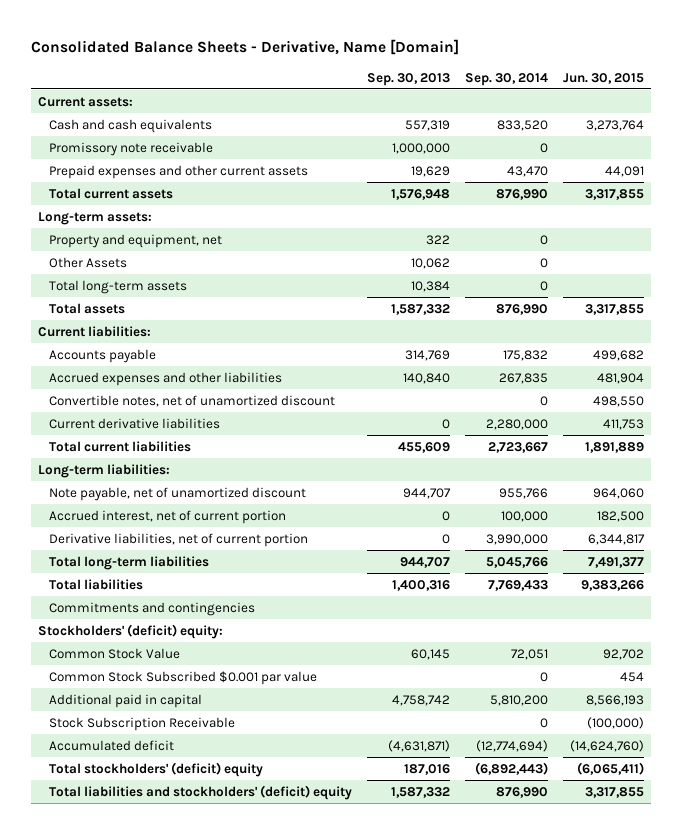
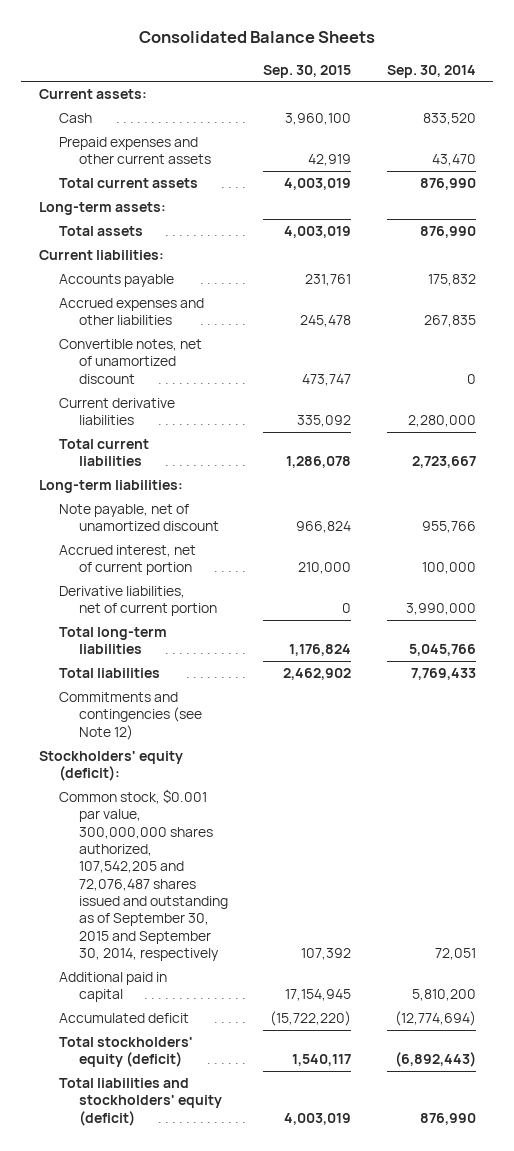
[31,39,460,56] Consolidated Balance Sheets - Derivative, Name [Domain] -> [139,31,376,44] Consolidated Balance Sheets
[367,72,451,86] Sep. 30, 2013 -> none
[562,72,644,84] Jun. 30, 2015 -> none
none -> [263,64,352,78] Sep. 30, 2015
[49,141,214,156] Promissory note receivable -> none
[49,118,213,133] Cash and cash equivalents -> [58,113,92,124] Cash
[49,233,223,248] Property and equipment, net -> none
[49,256,128,268] Other Assets -> none
[49,279,188,294] Total long-term assets -> none
[49,670,318,685] Common Stock Subscribed $0.001 par value -> none
[49,601,256,616] Commitments and contingencies -> [58,692,203,740] Commitments and contingencies (see Note 12)
[38,623,224,639] Stockholders' (deficit) equity: -> [38,751,183,782] Stockholders' equity (deficit):
[49,647,181,659] Common Stock Value -> [58,789,229,962] Common stock, $0.001 par value, 300,000,000 shares authorized, 107,542,205 and 72,076,487 shares issued and outstanding as of September 30, 2015 and September 30, 2014, respectively
[49,716,236,731] Stock Subscription Receivable -> none
[49,761,264,777] Total stockholders' (deficit) equity -> [58,1037,193,1068] Total stockholders' equity (deficit)
[49,784,353,800] Total liabilities and stockholders' (deficit) equity -> [58,1078,223,1126] Total liabilities and stockholders' equity (deficit)

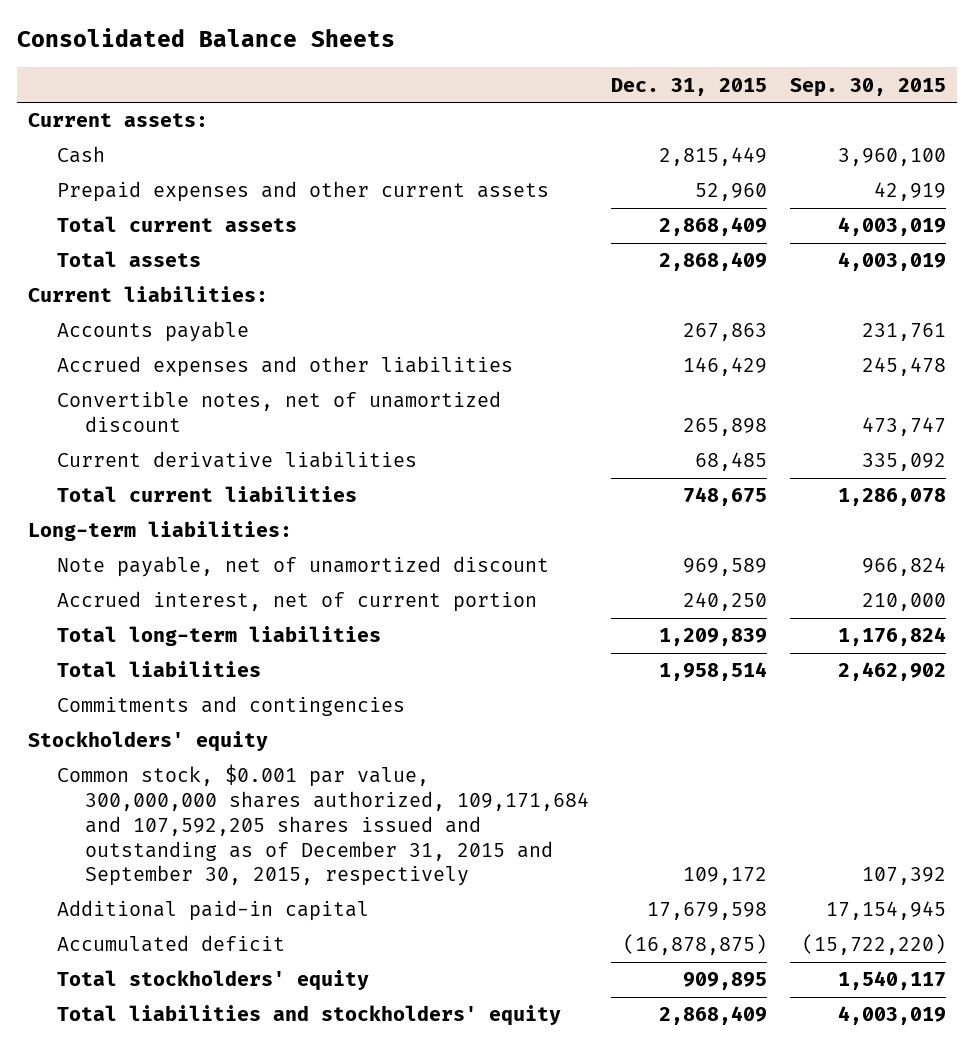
[386,64,476,78] Sep. 30, 2014 -> none
none -> [611,77,768,96] Dec. 31, 2015
[38,202,166,216] Long-term assets: -> none
[58,586,218,617] Derivative liabilities, net of current portion -> none
[58,692,203,740] Commitments and contingencies (see Note 12) -> [56,696,405,717] Commitments and contingencies
[38,751,183,782] Stockholders' equity (deficit): -> [27,731,268,753] Stockholders' equity
[58,789,229,962] Common stock, $0.001 par value, 300,000,000 shares authorized, 107,542,205 and 72,076,487 shares issued and outstanding as of September 30, 2015 and September 30, 2014, respectively -> [56,764,590,887] Common stock, $0.001 par value, 300,000,000 shares authorized, 109,171,684 and 107,592,205 shares issued and outstanding as of December 31, 2015 and September 30, 2015, respectively
[58,972,167,1003] Additional paid in capital -> [56,900,369,922] Additional paid-in capital
[58,1037,193,1068] Total stockholders' equity (deficit) -> [56,970,369,992] Total stockholders' equity
[58,1078,223,1126] Total liabilities and stockholders' equity (deficit) -> [56,1005,561,1027] Total liabilities and stockholders' equity

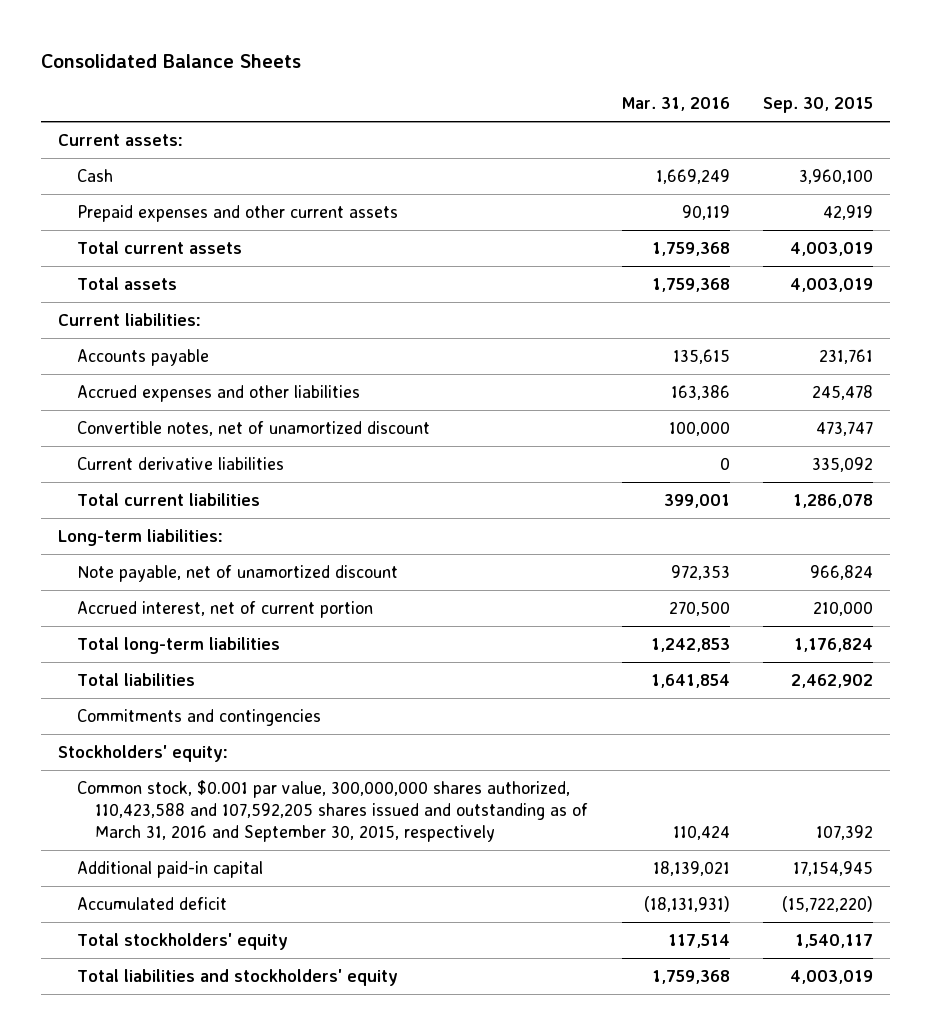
[611,77,768,96] Dec. 31, 2015 -> none
none -> [621,97,730,112] Mar. 31, 2016
[27,731,268,753] Stockholders' equity -> [58,744,229,762] Stockholders' equity:
[56,764,590,887] Common stock, $0.001 par value, 300,000,000 shares authorized, 109,171,684 and 107,592,205 shares issued and outstanding as of December 31, 2015 and September 30, 2015, respectively -> [76,779,589,842] Common stock, $0.001 par value, 300,000,000 shares authorized, 110,423,588 and 107,592,205 shares issued and outstanding as of March 31, 2016 and September 30, 2015, respectively

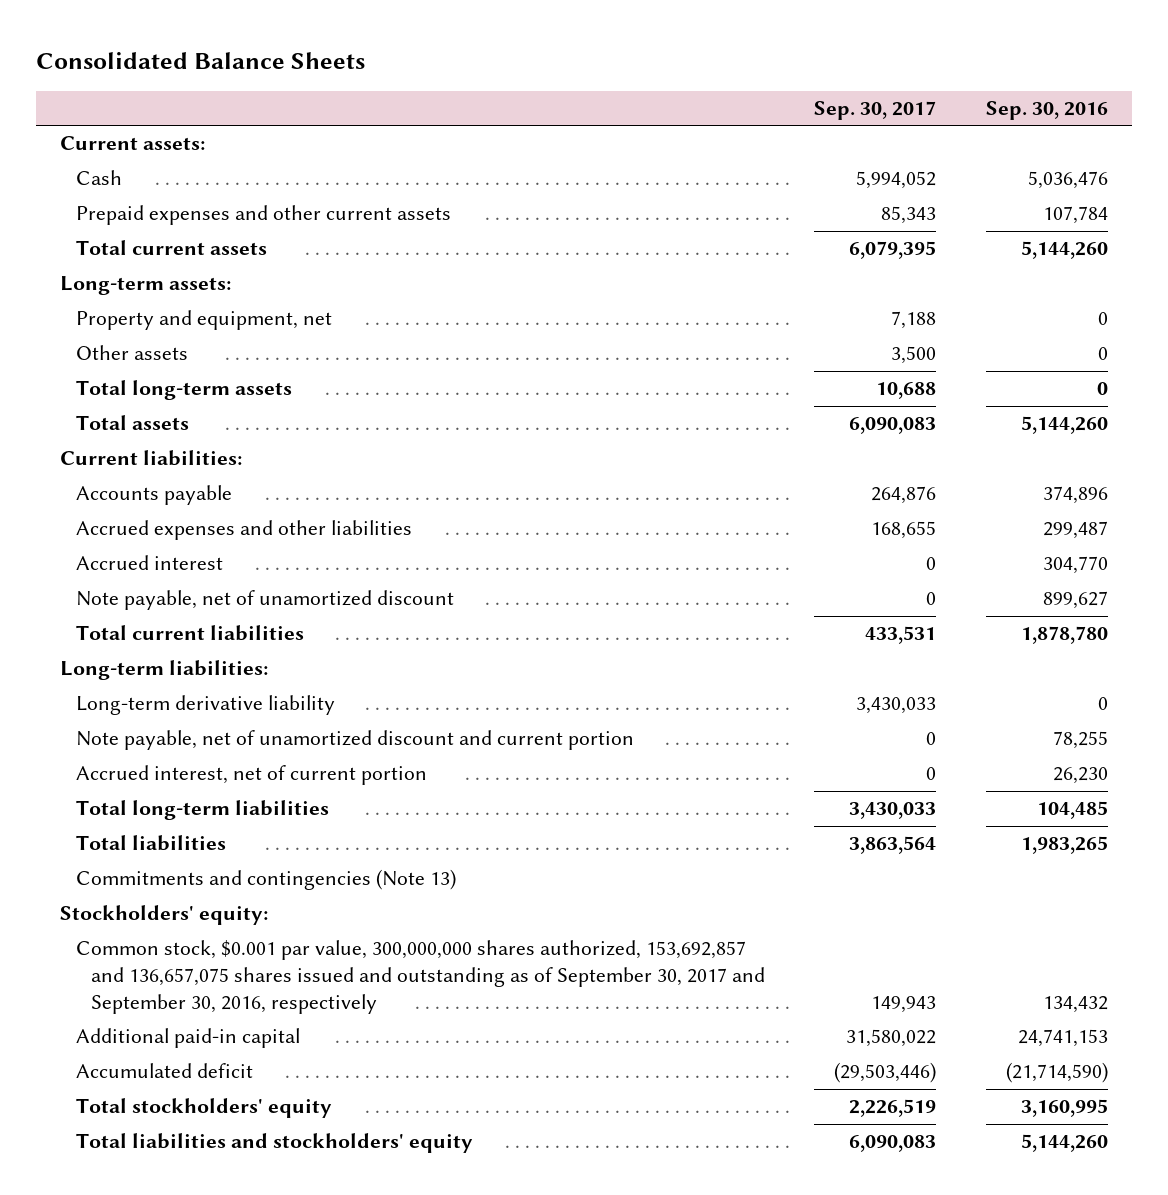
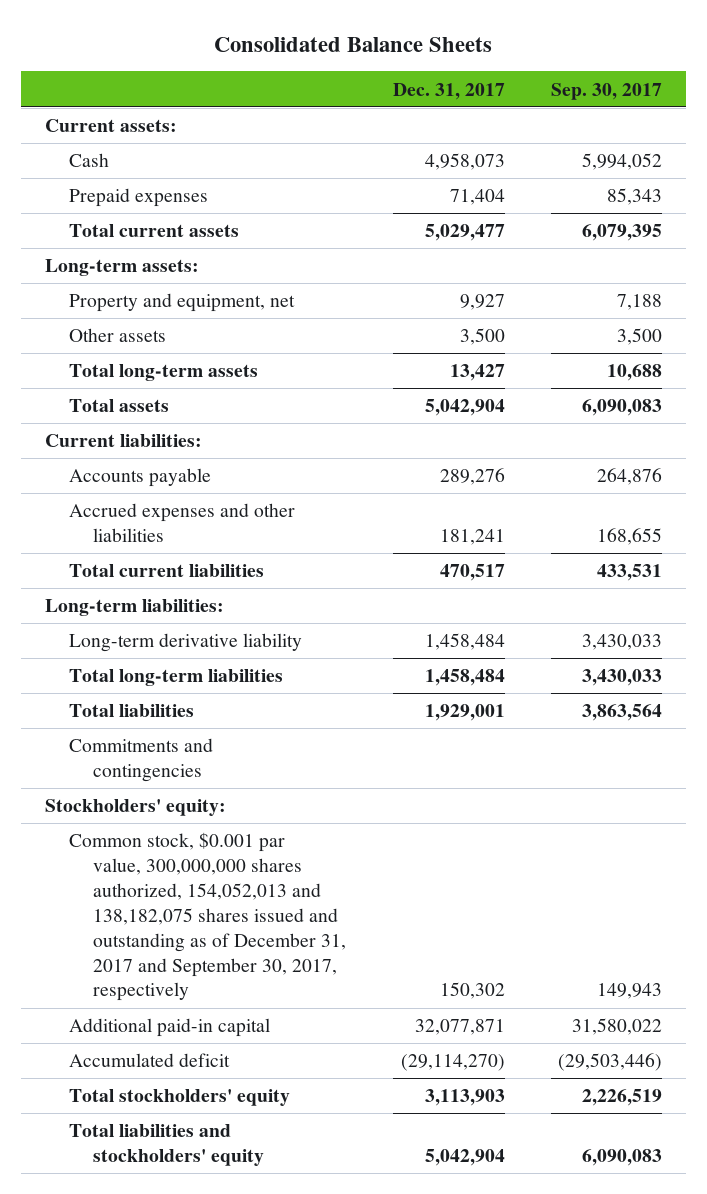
[985,100,1108,120] Sep. 30, 2016 -> none
none -> [392,82,505,100] Dec. 31, 2017
[75,205,451,226] Prepaid expenses and other current assets -> [68,188,208,208] Prepaid expenses
[75,555,223,571] Accrued interest -> none
[75,590,454,611] Note payable, net of unamortized discount -> none
[75,730,634,751] Note payable, net of unamortized discount and current portion -> none
[75,765,427,786] Accrued interest, net of current portion -> none
[75,869,456,891] Commitments and contingencies (Note 13) -> [68,738,213,783] Commitments and contingencies
[75,940,765,1014] Common stock, $0.001 par value, 300,000,000 shares authorized, 153,692,857 and 136,657,075 shares issued and outstanding as of September 30, 2017 and September 30, 2016, respectively -> [68,832,347,1002] Common stock, $0.001 par value, 300,000,000 shares authorized, 154,052,013 and 138,182,075 shares issued and outstanding as of December 31, 2017 and September 30, 2017, respectively

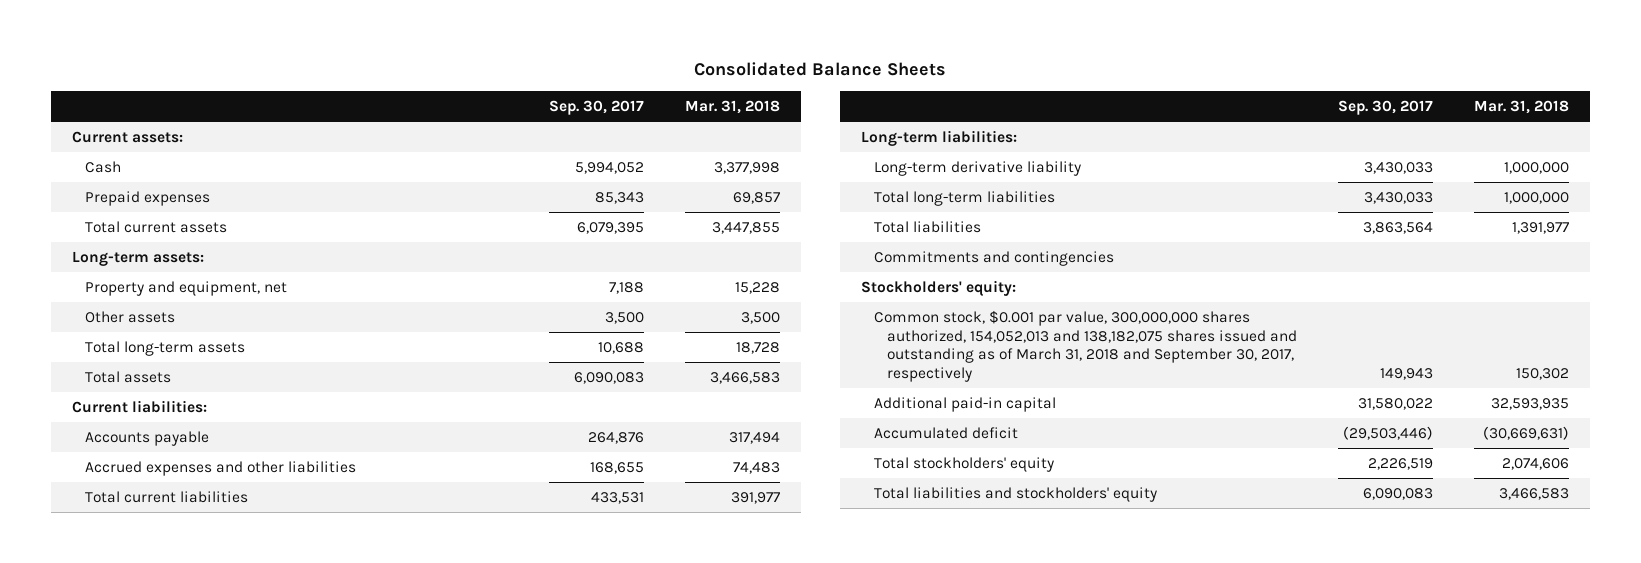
[392,82,505,100] Dec. 31, 2017 -> none
none -> [685,100,781,115] Mar. 31, 2018
[68,832,347,1002] Common stock, $0.001 par value, 300,000,000 shares authorized, 154,052,013 and 138,182,075 shares issued and outstanding as of December 31, 2017 and September 30, 2017, respectively -> [873,310,1297,383] Common stock, $0.001 par value, 300,000,000 shares authorized, 154,052,013 and 138,182,075 shares issued and outstanding as of March 31, 2018 and September 30, 2017, respectively

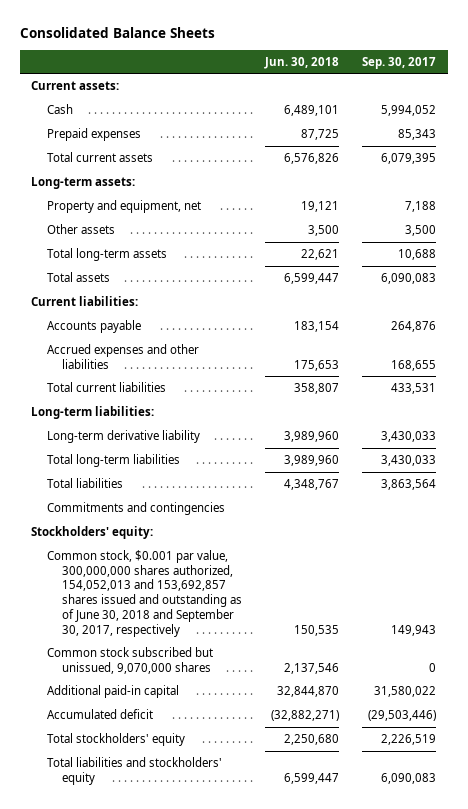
[685,100,781,115] Mar. 31, 2018 -> none
none -> [264,56,340,69] Jun. 30, 2018
[873,310,1297,383] Common stock, $0.001 par value, 300,000,000 shares authorized, 154,052,013 and 138,182,075 shares issued and outstanding as of March 31, 2018 and September 30, 2017, respectively -> [46,550,242,637] Common stock, $0.001 par value, 300,000,000 shares authorized, 154,052,013 and 153,692,857 shares issued and outstanding as of June 30, 2018 and September 30, 2017, respectively
none -> [46,647,213,674] Common stock subscribed but unissued, 9,070,000 shares

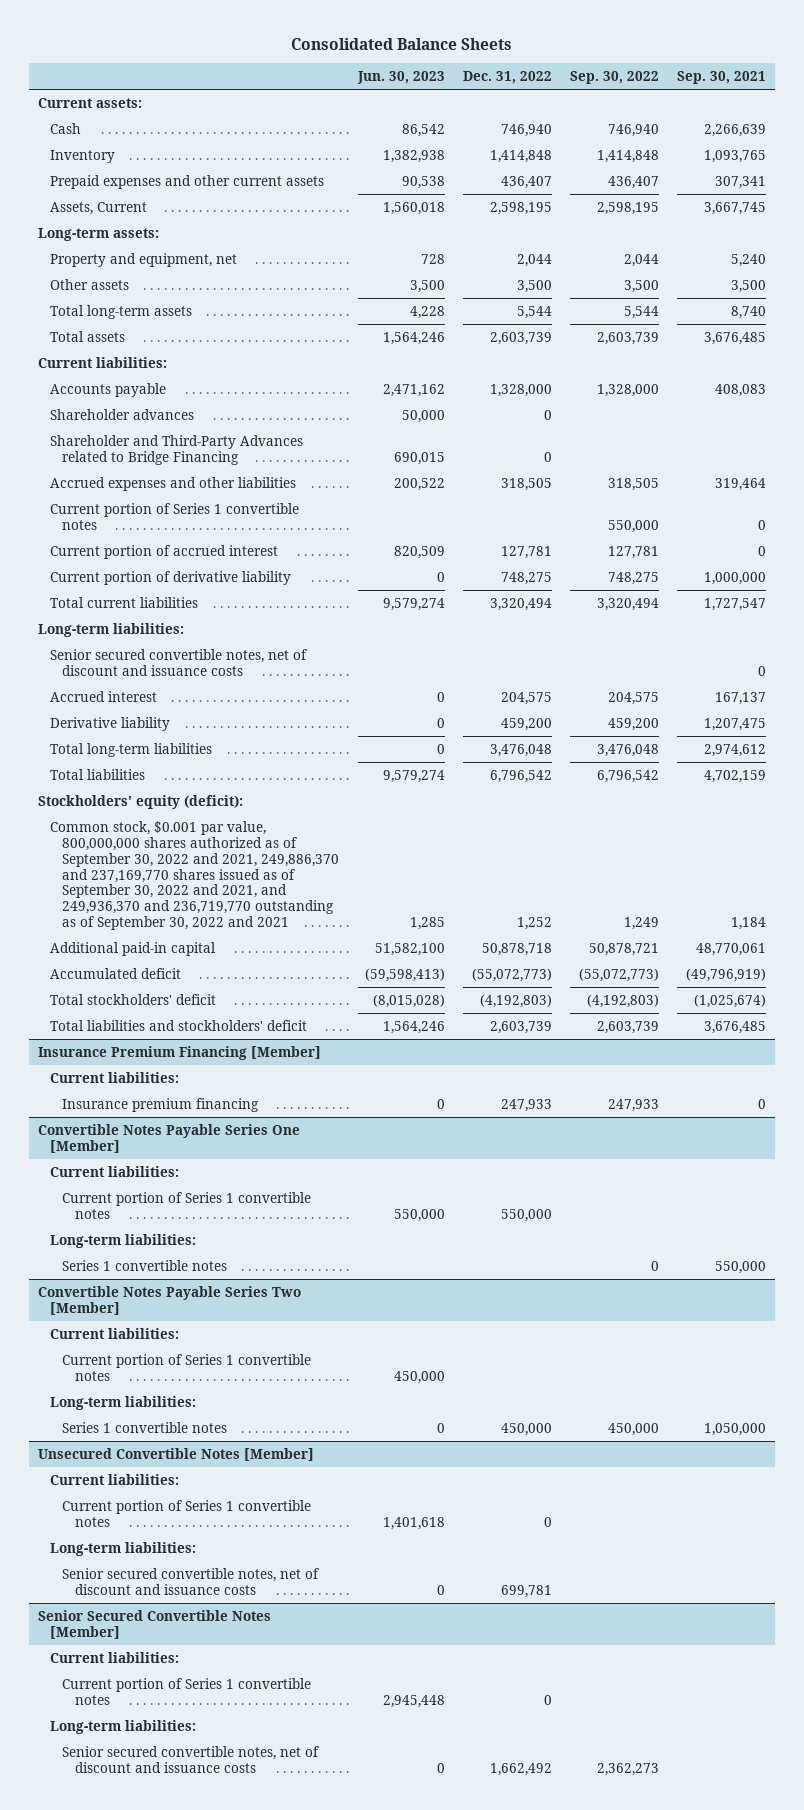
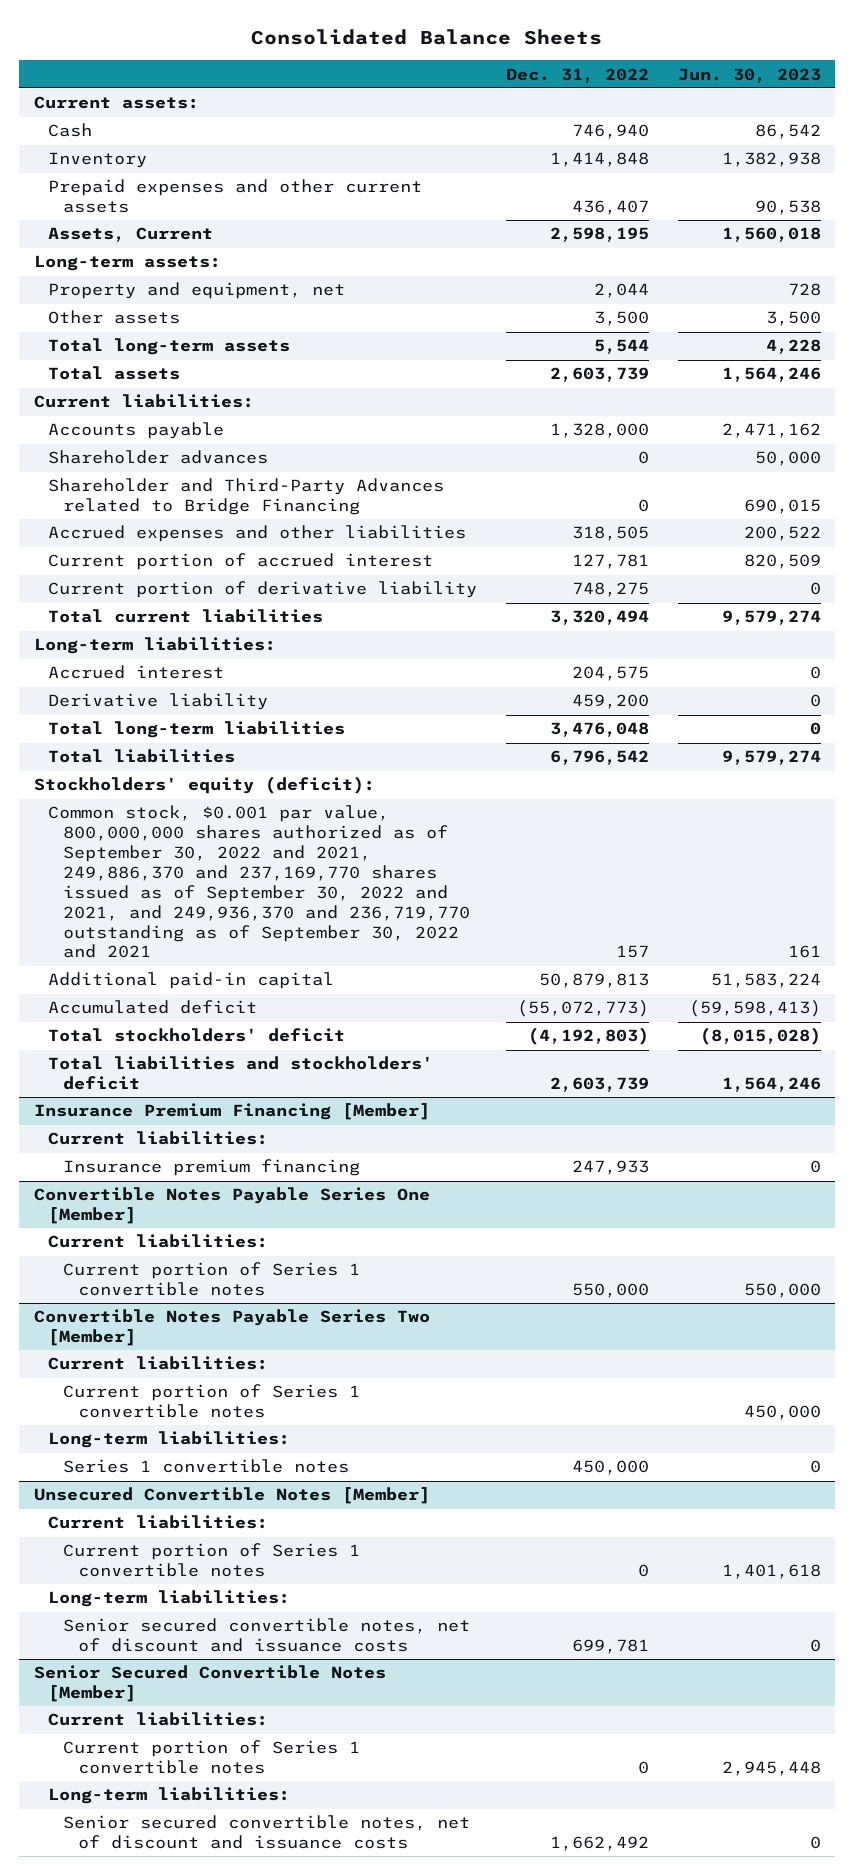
[570,71,660,85] Sep. 30, 2022 -> none
[677,71,767,85] Sep. 30, 2021 -> none
[50,502,300,530] Current portion of Series 1 convertible notes -> none
[50,648,308,676] Senior secured convertible notes, net of discount and issuance costs -> none
[409,917,445,931] 1,285 -> [787,945,821,959] 161
[516,917,552,931] 1,252 -> [616,945,650,959] 157
[374,942,445,956] 51,582,100 -> [710,973,821,989] 51,583,224
[481,942,552,956] 50,878,718 -> [539,973,650,989] 50,879,813
[50,1233,197,1248] Long-term liabilities: -> none
[62,1259,228,1271] Series 1 convertible notes -> none

